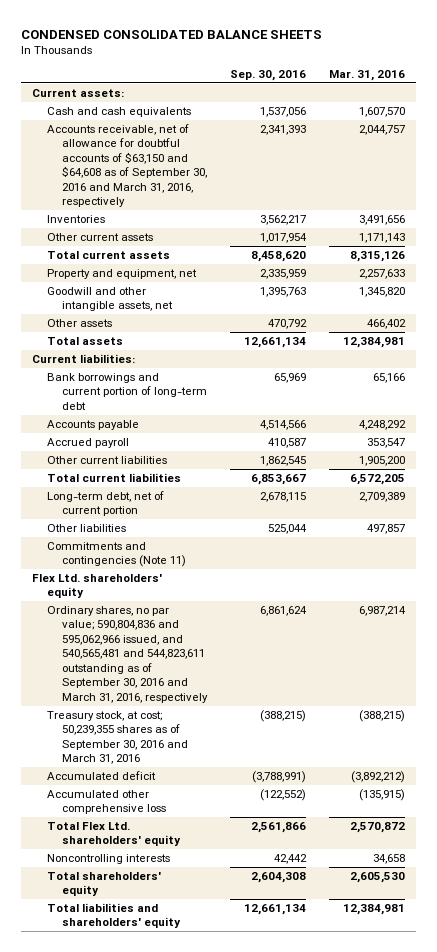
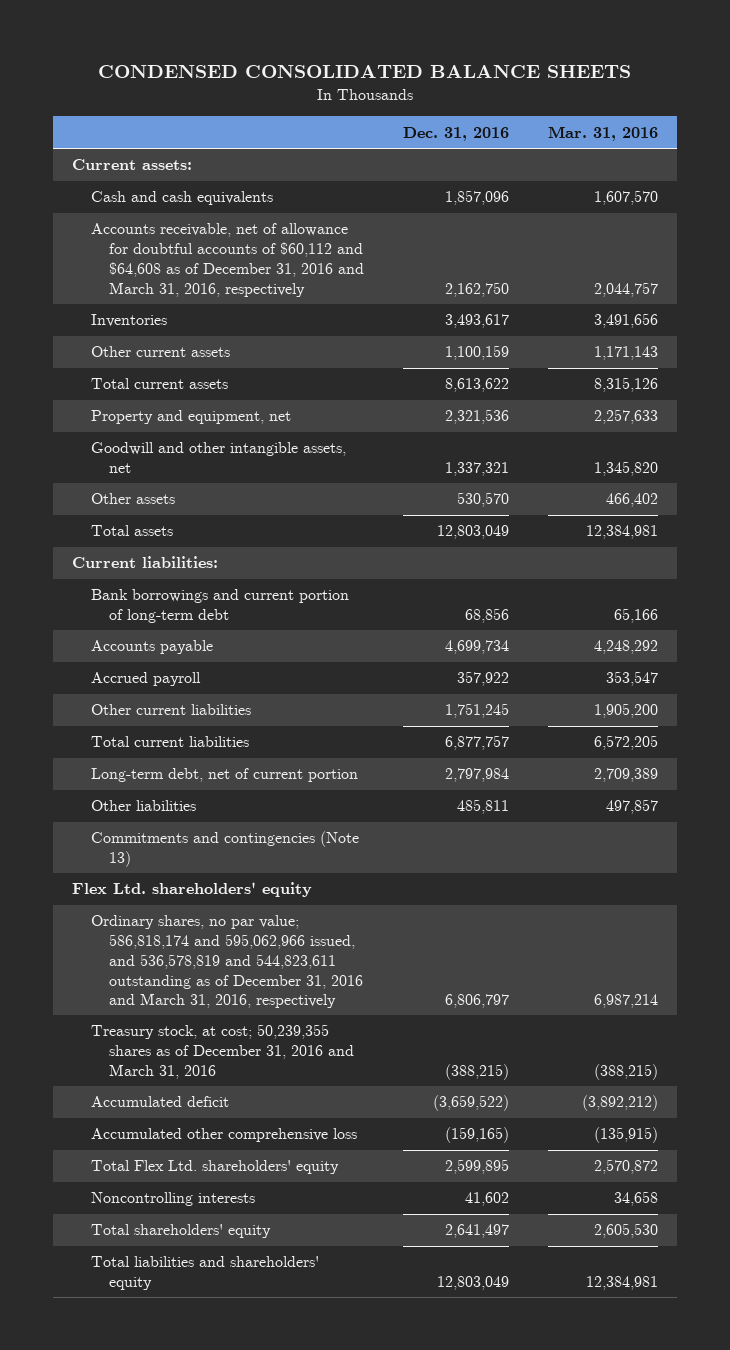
[230,70,307,82] Sep. 30, 2016 -> none
none -> [403,126,510,141] Dec. 31, 2016
[47,123,208,208] Accounts receivable, net of allowance for doubtful accounts of $63,150 and $64,608 as of September 30, 2016 and March 31, 2016, respectively -> [90,223,365,297] Accounts receivable, net of allowance for doubtful accounts of $60,112 and $64,608 as of December 31, 2016 and March 31, 2016, respectively
[47,541,187,568] Commitments and contingencies (Note 11) -> [90,831,359,868] Commitments and contingencies (Note 13)
[47,605,209,703] Ordinary shares, no par value; 590,804,836 and 595,062,966 issued, and 540,565,481 and 544,823,611 outstanding as of September 30, 2016 and March 31, 2016, respectively -> [90,915,364,1009] Ordinary shares, no par value; 586,818,174 and 595,062,966 issued, and 536,578,819 and 544,823,611 outstanding as of December 31, 2016 and March 31, 2016, respectively
[47,710,189,765] Treasury stock, at cost; 50,239,355 shares as of September 30, 2016 and March 31, 2016 -> [90,1024,355,1079] Treasury stock, at cost; 50,239,355 shares as of December 31, 2016 and March 31, 2016

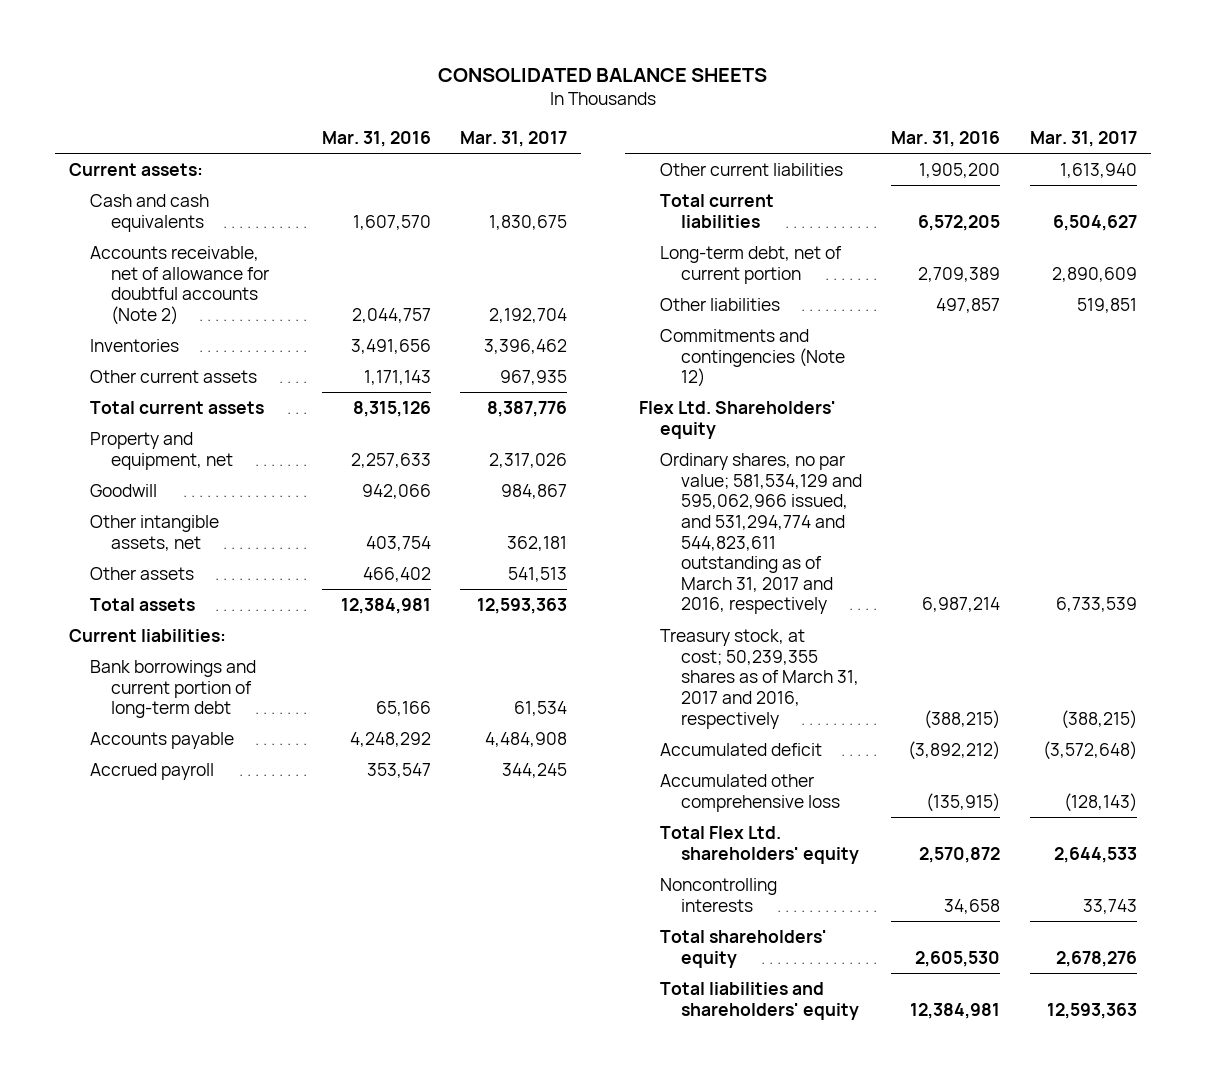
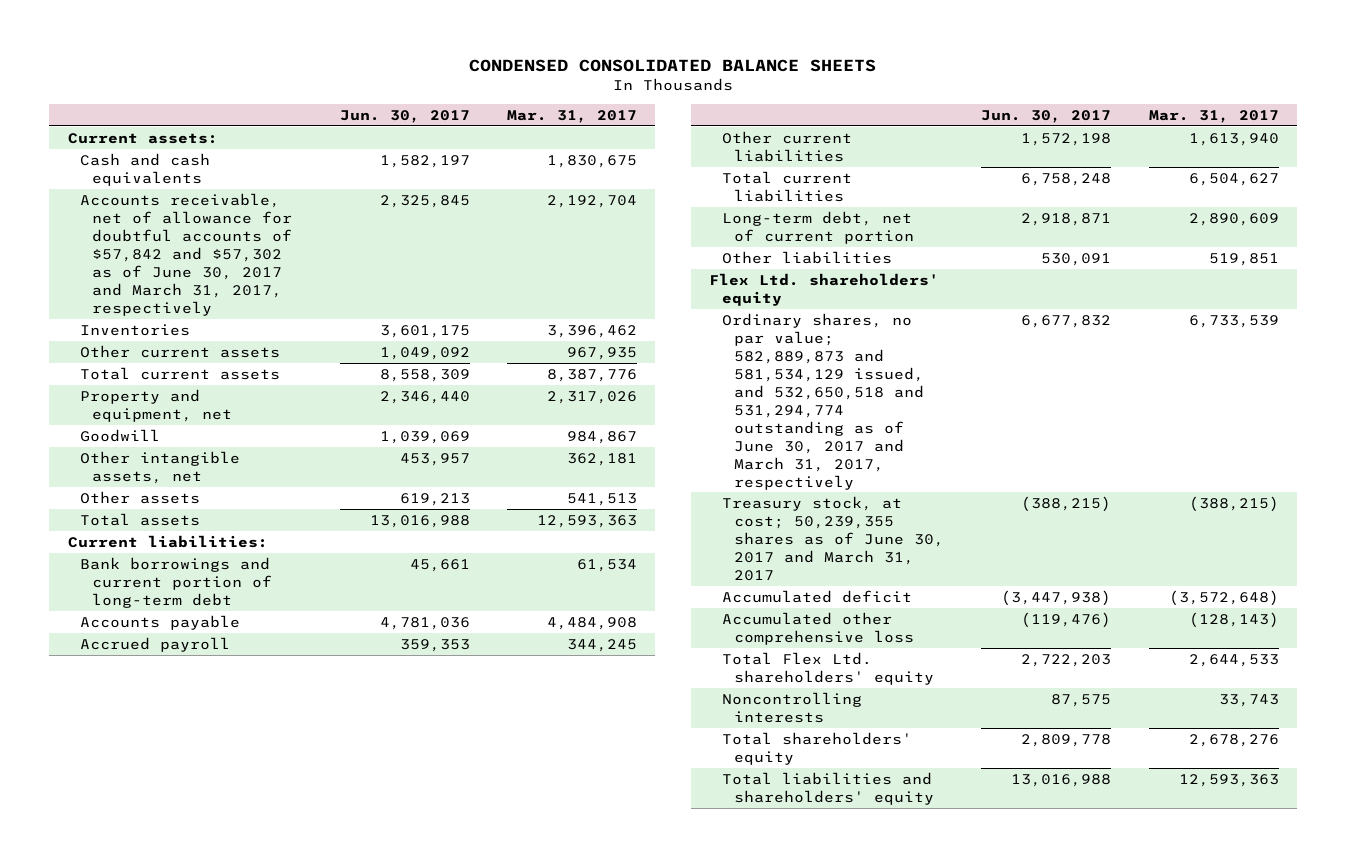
[437,67,767,82] CONSOLIDATED BALANCE SHEETS -> [469,58,877,72] CONDENSED CONSOLIDATED BALANCE SHEETS
[321,131,431,148] Mar. 31, 2016 -> none
none -> [339,109,470,123] Jun. 30, 2017
[90,245,270,325] Accounts receivable, net of allowance for doubtful accounts (Note 2) -> [80,192,293,316] Accounts receivable, net of allowance for doubtful accounts of $57,842 and $57,302 as of June 30, 2017 and March 31, 2017, respectively
[660,328,846,388] Commitments and contingencies (Note 12) -> none
[639,400,837,439] Flex Ltd. Shareholders' equity -> [709,272,940,306] Flex Ltd. shareholders' equity
[660,452,863,615] Ordinary shares, no par value; 581,534,129 and 595,062,966 issued, and 531,294,774 and 544,823,611 outstanding as of March 31, 2017 and 2016, respectively -> [721,312,925,490] Ordinary shares, no par value; 582,889,873 and 581,534,129 issued, and 532,650,518 and 531,294,774 outstanding as of June 30, 2017 and March 31, 2017, respectively
[660,628,860,729] Treasury stock, at cost; 50,239,355 shares as of March 31, 2017 and 2016, respectively -> [721,495,945,581] Treasury stock, at cost; 50,239,355 shares as of June 30, 2017 and March 31, 2017

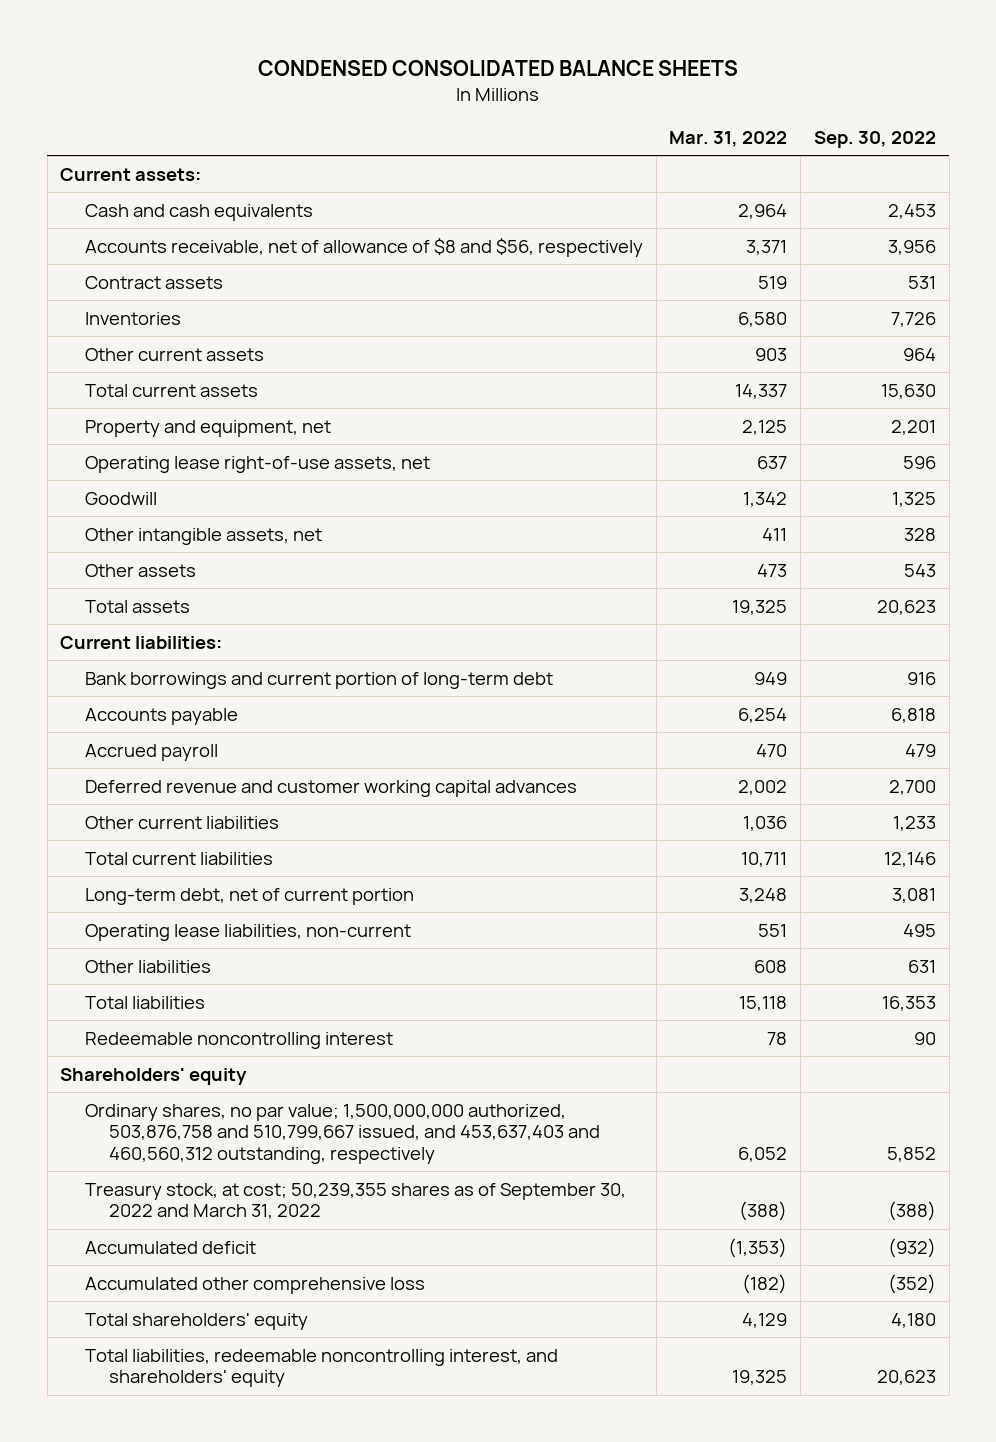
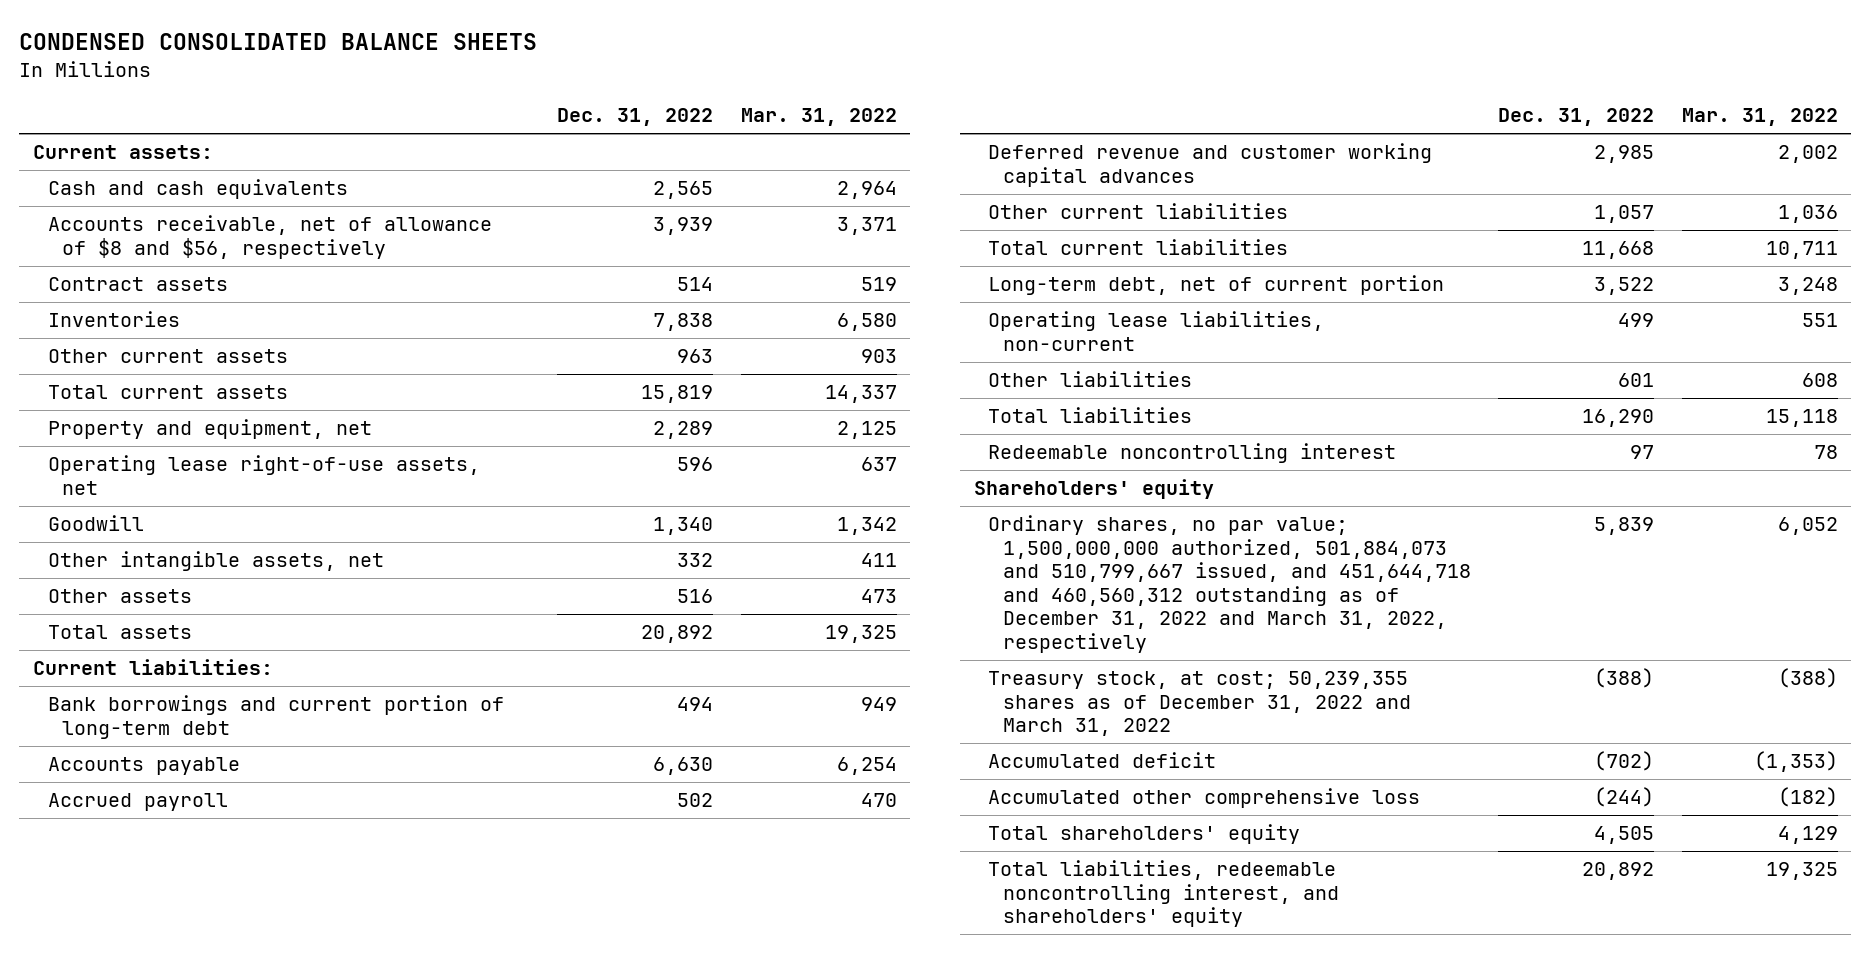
[814,131,937,149] Sep. 30, 2022 -> none
none -> [557,108,714,127] Dec. 31, 2022
[84,1103,601,1165] Ordinary shares, no par value; 1,500,000,000 authorized, 503,876,758 and 510,799,667 issued, and 453,637,403 and 460,560,312 outstanding, respectively -> [988,515,1471,654] Ordinary shares, no par value; 1,500,000,000 authorized, 501,884,073 and 510,799,667 issued, and 451,644,718 and 460,560,312 outstanding as of December 31, 2022 and March 31, 2022, respectively
[84,1182,626,1220] Treasury stock, at cost; 50,239,355 shares as of September 30, 2022 and March 31, 2022 -> [988,671,1411,737] Treasury stock, at cost; 50,239,355 shares as of December 31, 2022 and March 31, 2022

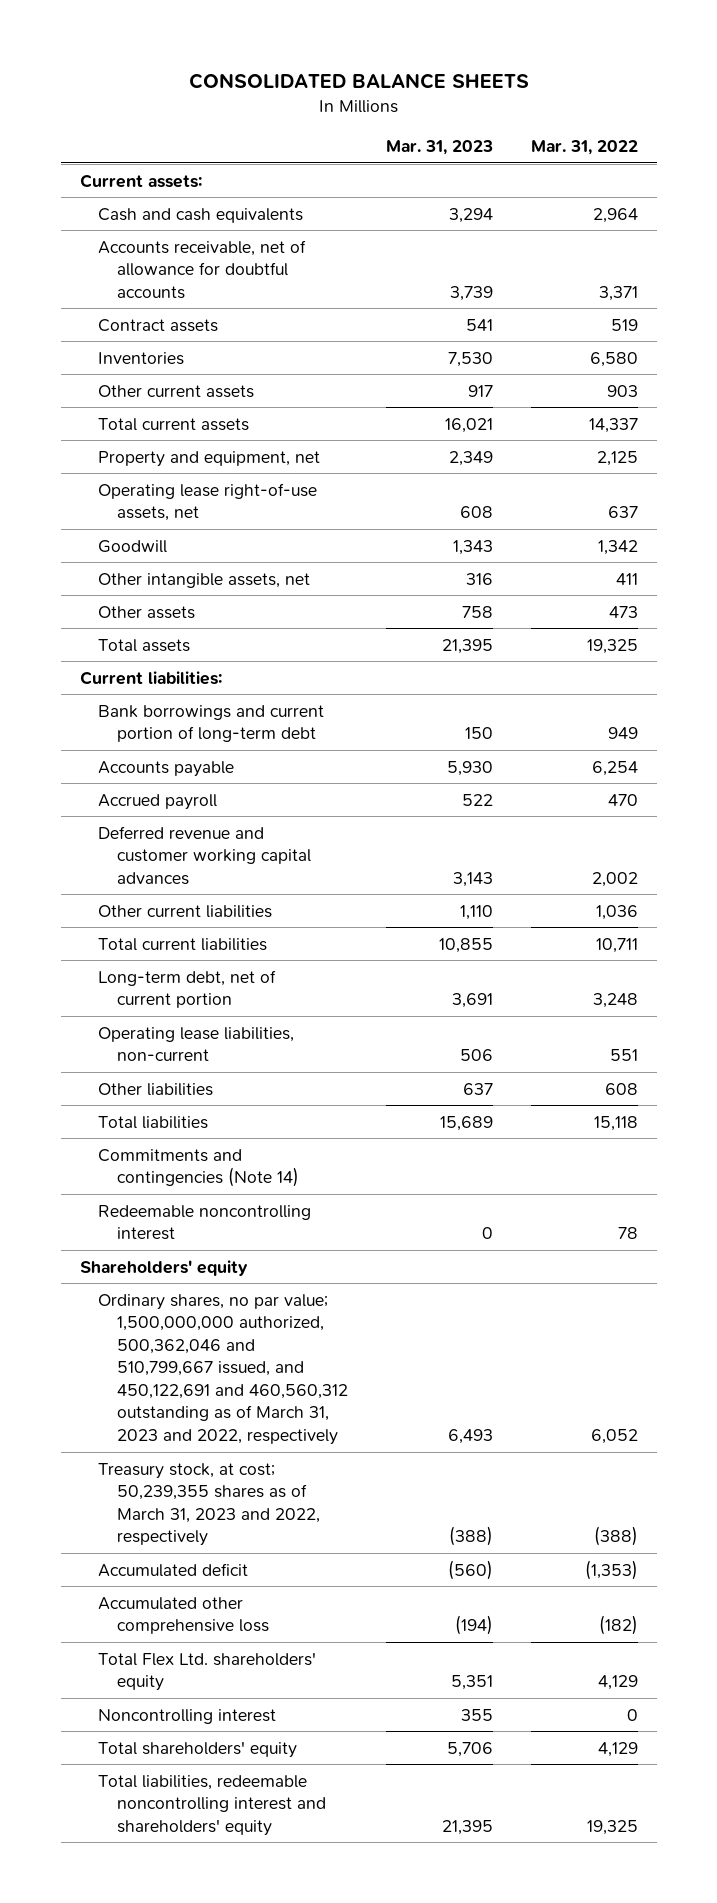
[19,33,538,51] CONDENSED CONSOLIDATED BALANCE SHEETS -> [188,73,529,90] CONSOLIDATED BALANCE SHEETS
[557,108,714,127] Dec. 31, 2022 -> none
none -> [385,139,493,155] Mar. 31, 2023
[47,215,492,259] Accounts receivable, net of allowance of $8 and $56, respectively -> [98,239,307,299] Accounts receivable, net of allowance for doubtful accounts
none -> [98,1148,299,1188] Commitments and contingencies (Note 14)
[988,515,1471,654] Ordinary shares, no par value; 1,500,000,000 authorized, 501,884,073 and 510,799,667 issued, and 451,644,718 and 460,560,312 outstanding as of December 31, 2022 and March 31, 2022, respectively -> [98,1293,348,1445] Ordinary shares, no par value; 1,500,000,000 authorized, 500,362,046 and 510,799,667 issued, and 450,122,691 and 460,560,312 outstanding as of March 31, 2023 and 2022, respectively
[988,671,1411,737] Treasury stock, at cost; 50,239,355 shares as of December 31, 2022 and March 31, 2022 -> [98,1462,320,1547] Treasury stock, at cost; 50,239,355 shares as of March 31, 2023 and 2022, respectively
none -> [98,1651,317,1692] Total Flex Ltd. shareholders' equity
none -> [98,1708,277,1724] Noncontrolling interest
[988,860,1339,928] Total liabilities, redeemable noncontrolling interest, and shareholders' equity -> [98,1774,326,1836] Total liabilities, redeemable noncontrolling interest and shareholders' equity

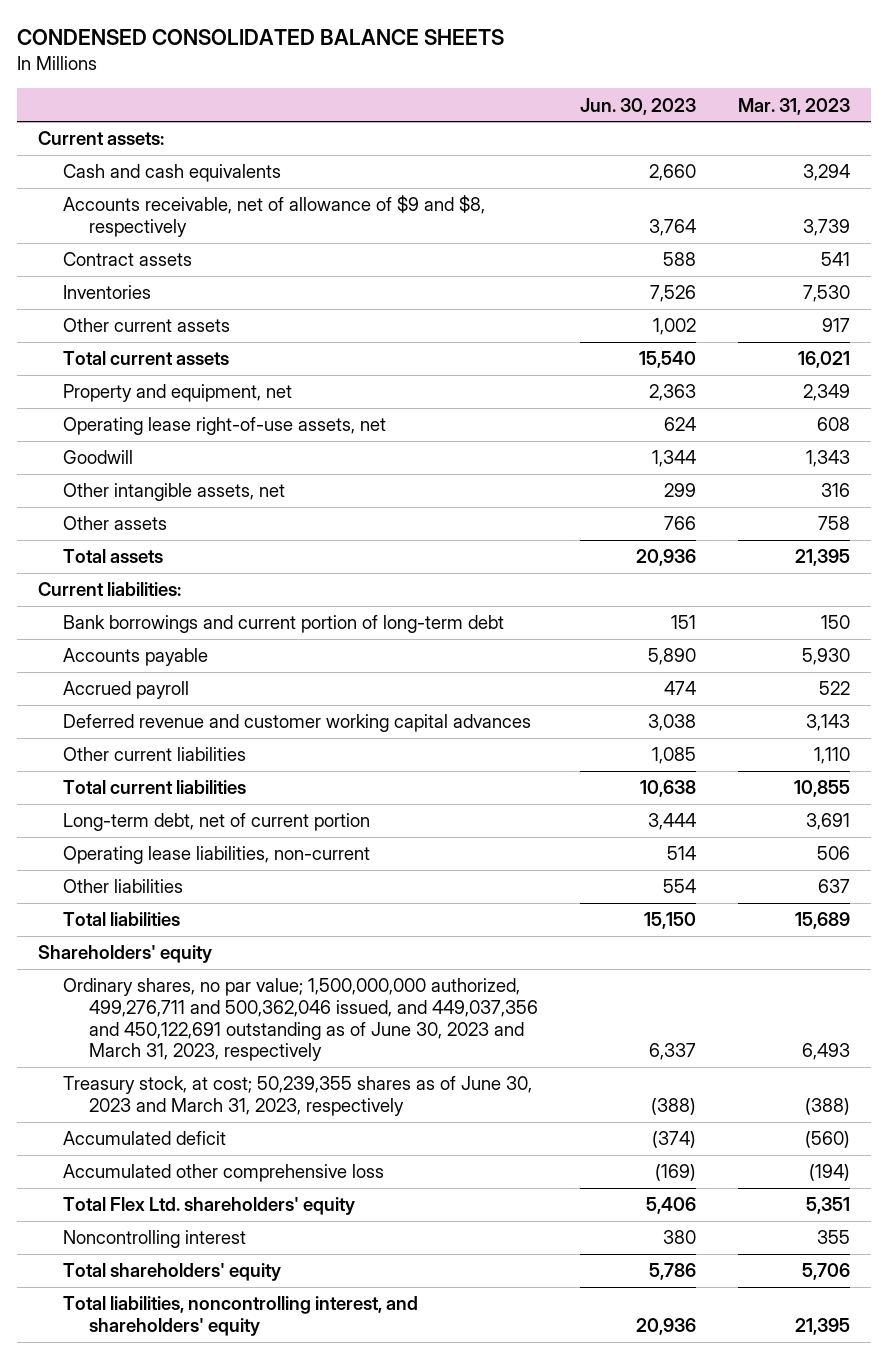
[188,73,529,90] CONSOLIDATED BALANCE SHEETS -> [16,29,504,46] CONDENSED CONSOLIDATED BALANCE SHEETS
[530,139,638,155] Mar. 31, 2022 -> none
none -> [579,97,696,115] Jun. 30, 2023
[98,239,307,299] Accounts receivable, net of allowance for doubtful accounts -> [63,195,486,237] Accounts receivable, net of allowance of $9 and $8, respectively
[98,1148,299,1188] Commitments and contingencies (Note 14) -> none
[98,1204,312,1241] Redeemable noncontrolling interest -> none
[98,1293,348,1445] Ordinary shares, no par value; 1,500,000,000 authorized, 500,362,046 and 510,799,667 issued, and 450,122,691 and 460,560,312 outstanding as of March 31, 2023 and 2022, respectively -> [63,978,538,1062] Ordinary shares, no par value; 1,500,000,000 authorized, 499,276,711 and 500,362,046 issued, and 449,037,356 and 450,122,691 outstanding as of June 30, 2023 and March 31, 2023, respectively
[98,1462,320,1547] Treasury stock, at cost; 50,239,355 shares as of March 31, 2023 and 2022, respectively -> [63,1076,533,1116] Treasury stock, at cost; 50,239,355 shares as of June 30, 2023 and March 31, 2023, respectively
[98,1774,326,1836] Total liabilities, redeemable noncontrolling interest and shareholders' equity -> [63,1296,419,1336] Total liabilities, noncontrolling interest, and shareholders' equity

